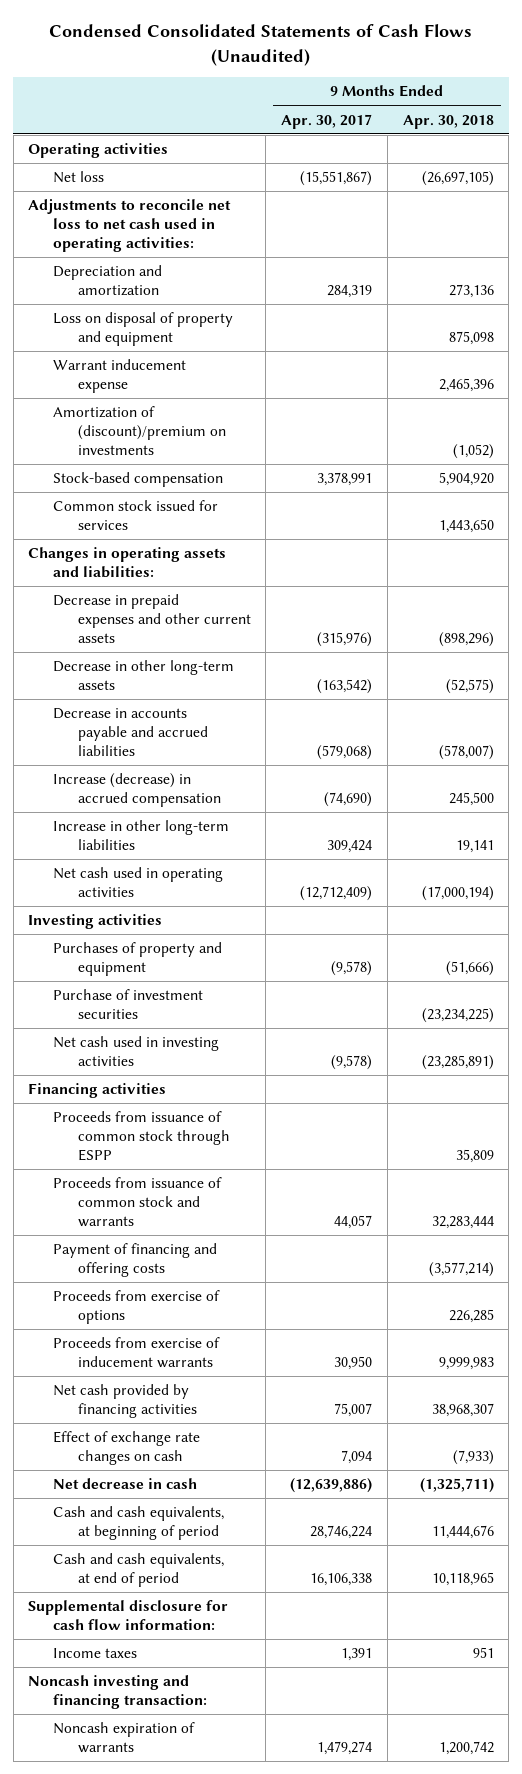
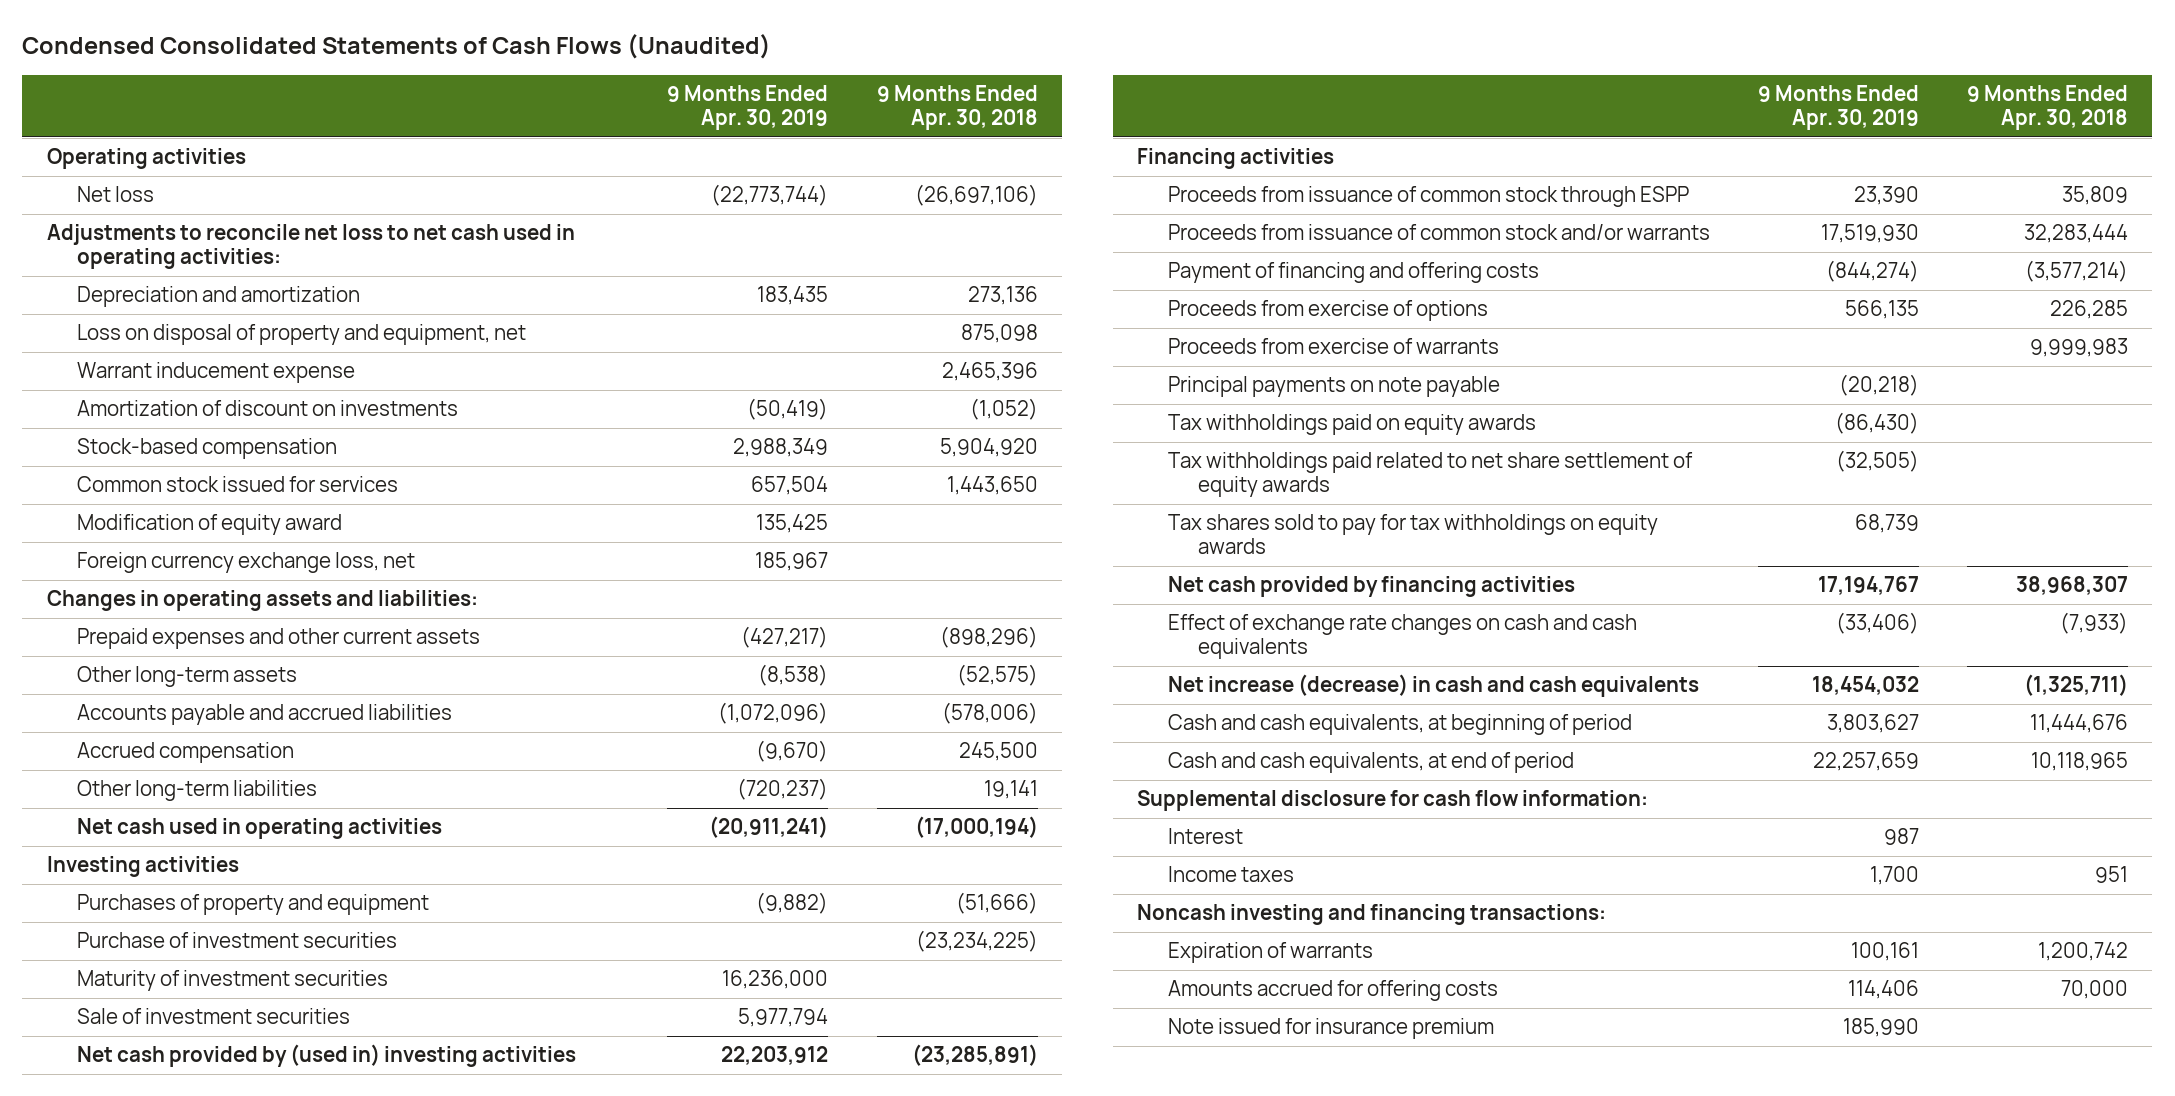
[281,113,373,129] Apr. 30, 2017 -> none
none -> [667,85,829,131] 9 Months Ended Apr. 30, 2019
[421,171,494,187] (26,697,105) -> [914,184,1038,207] (26,697,106)
[52,312,233,346] Loss on disposal of property and equipment -> [76,324,526,346] Loss on disposal of property and equipment, net
[52,406,226,455] Amortization of (discount)/premium on investments -> [76,400,458,417] Amortization of discount on investments
none -> [76,514,342,536] Modification of equity award
none -> [76,552,415,574] Foreign currency exchange loss, net
[52,594,251,643] Decrease in prepaid expenses and other current assets -> [76,628,480,650] Prepaid expenses and other current assets
[52,660,234,690] Decrease in other long-term assets -> [76,666,297,688] Other long-term assets
[52,708,208,756] Decrease in accounts payable and accrued liabilities -> [76,704,452,726] Accounts payable and accrued liabilities
[438,744,494,760] (578,007) -> [941,702,1038,725] (578,006)
[52,773,221,807] Increase (decrease) in accrued compensation -> [76,742,294,764] Accrued compensation
[52,820,229,850] Increase in other long-term liabilities -> [76,780,317,802] Other long-term liabilities
none -> [76,970,388,992] Maturity of investment securities
none -> [76,1008,350,1025] Sale of investment securities
[52,1036,219,1066] Net cash used in investing activities -> [76,1044,576,1068] Net cash provided by (used in) investing activities
[52,1177,222,1227] Proceeds from issuance of common stock and warrants -> [1167,224,1710,241] Proceeds from issuance of common stock and/or warrants
[52,1337,220,1368] Proceeds from exercise of inducement warrants -> [1167,338,1499,355] Proceeds from exercise of warrants
none -> [1167,376,1500,398] Principal payments on note payable
none -> [1167,414,1536,436] Tax withholdings paid on equity awards
none -> [1167,452,1693,498] Tax withholdings paid related to net share settlement of equity awards
none -> [1167,514,1658,555] Tax shares sold to pay for tax withholdings on equity awards
[52,1431,200,1465] Effect of exchange rate changes on cash -> [1167,614,1637,660] Effect of exchange rate changes on cash and cash equivalents
[52,1478,197,1490] Net decrease in cash -> [1167,674,1699,698] Net increase (decrease) in cash and cash equivalents
none -> [1167,828,1243,845] Interest
[28,1675,207,1709] Noncash investing and financing transaction: -> [1137,904,1607,926] Noncash investing and financing transactions:
[52,1722,195,1753] Noncash expiration of warrants -> [1167,942,1373,964] Expiration of warrants
none -> [1167,980,1498,1002] Amounts accrued for offering costs
none -> [1167,1018,1494,1040] Note issued for insurance premium

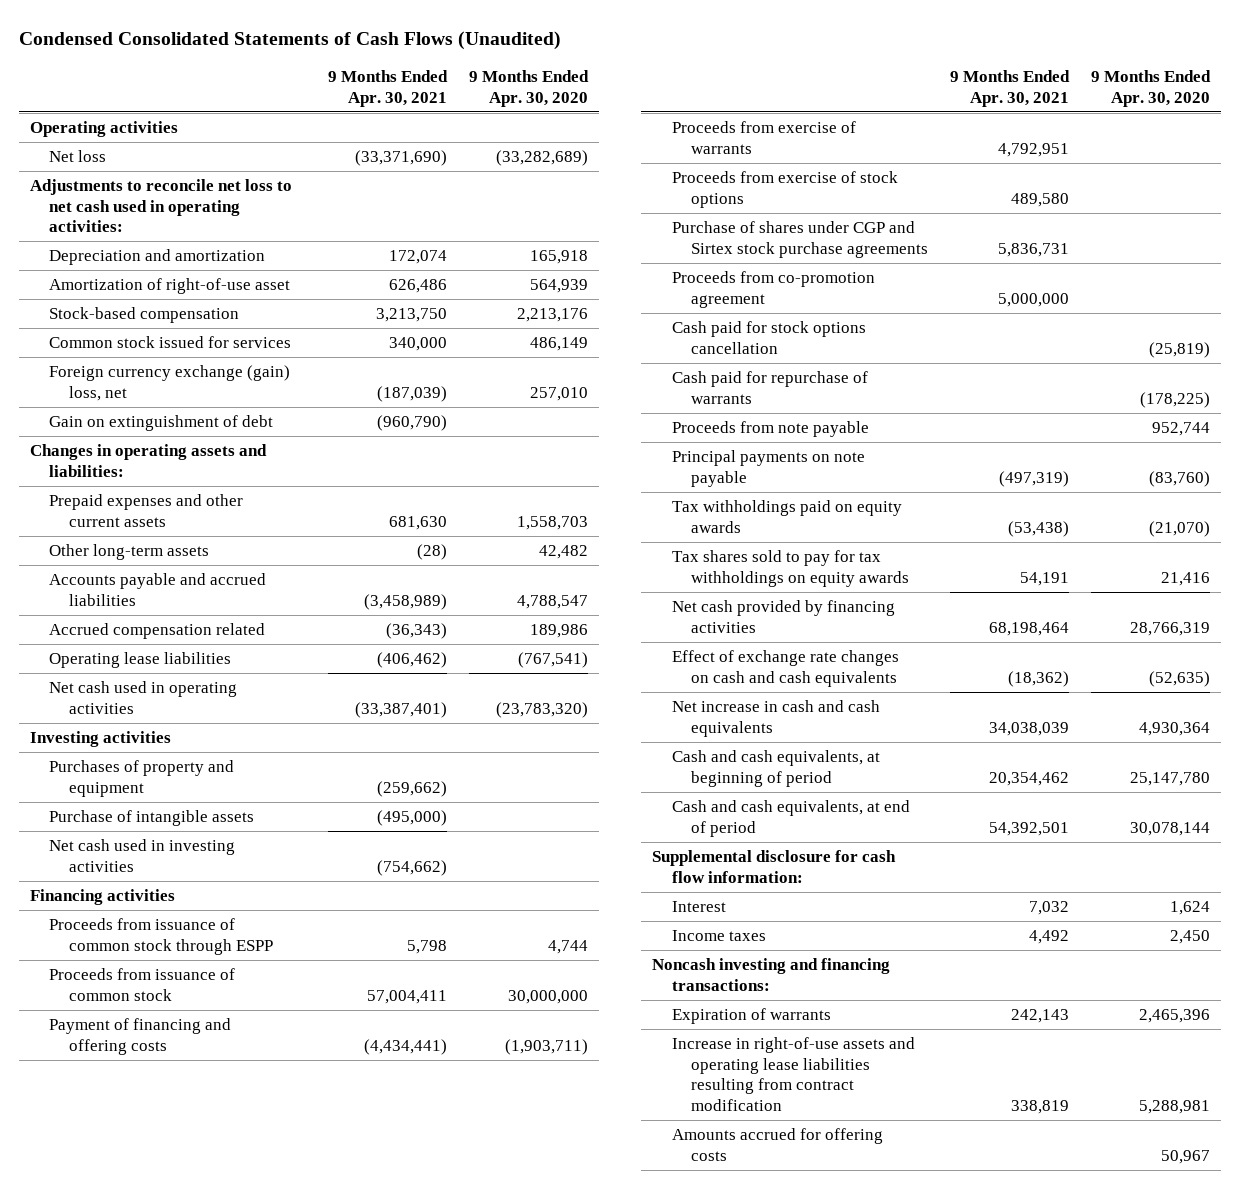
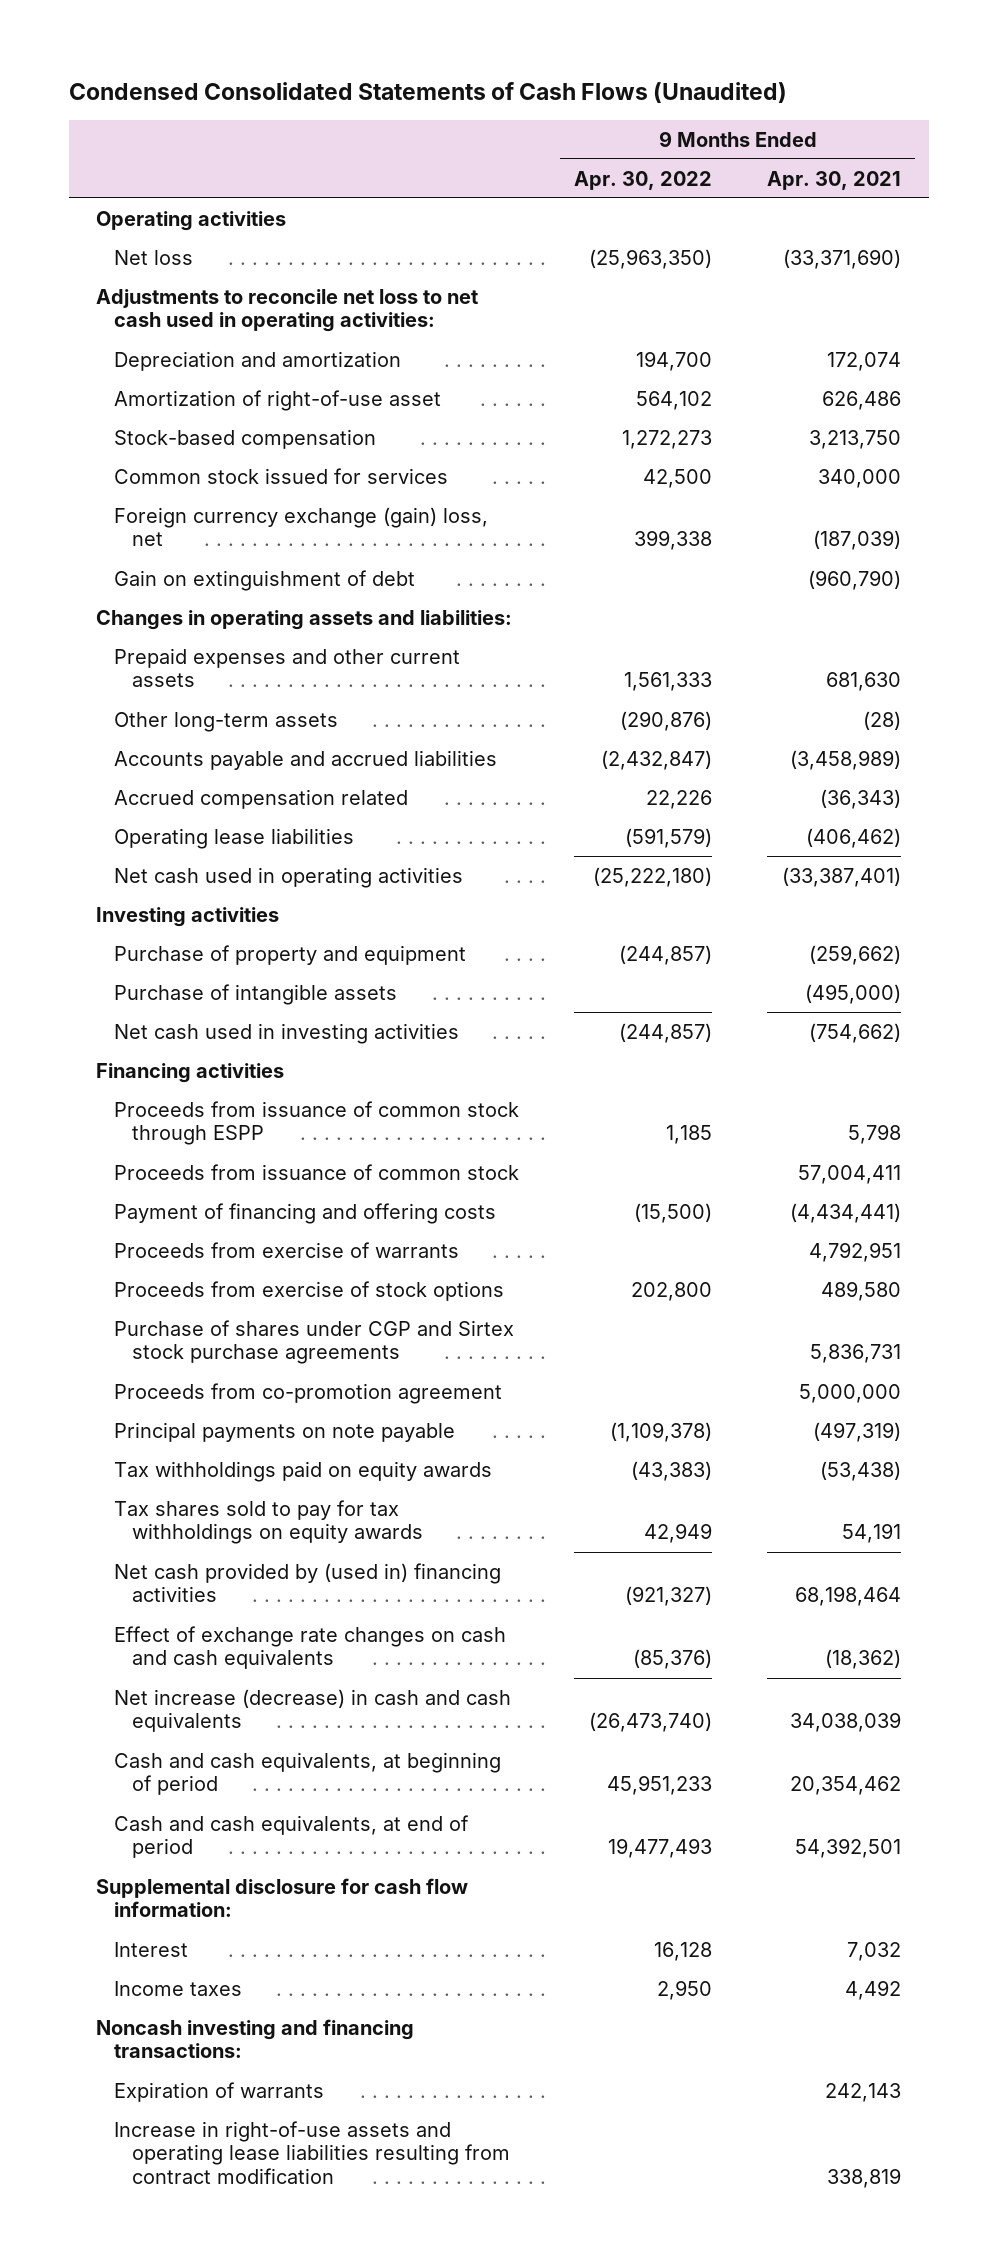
[468,70,589,107] 9 Months Ended Apr. 30, 2020 -> none
none -> [574,170,713,190] Apr. 30, 2022
[49,759,235,797] Purchases of property and equipment -> [113,944,466,965] Purchase of property and equipment
[671,320,866,354] Cash paid for stock options cancellation -> none
[671,370,868,404] Cash paid for repurchase of warrants -> none
[671,420,869,437] Proceeds from note payable -> none
[671,599,895,633] Net cash provided by financing activities -> [113,1562,501,1603] Net cash provided by (used in) financing activities
[671,699,880,737] Net increase in cash and cash equivalents -> [113,1688,511,1733] Net increase (decrease) in cash and cash equivalents
[671,1127,883,1161] Amounts accrued for offering costs -> none

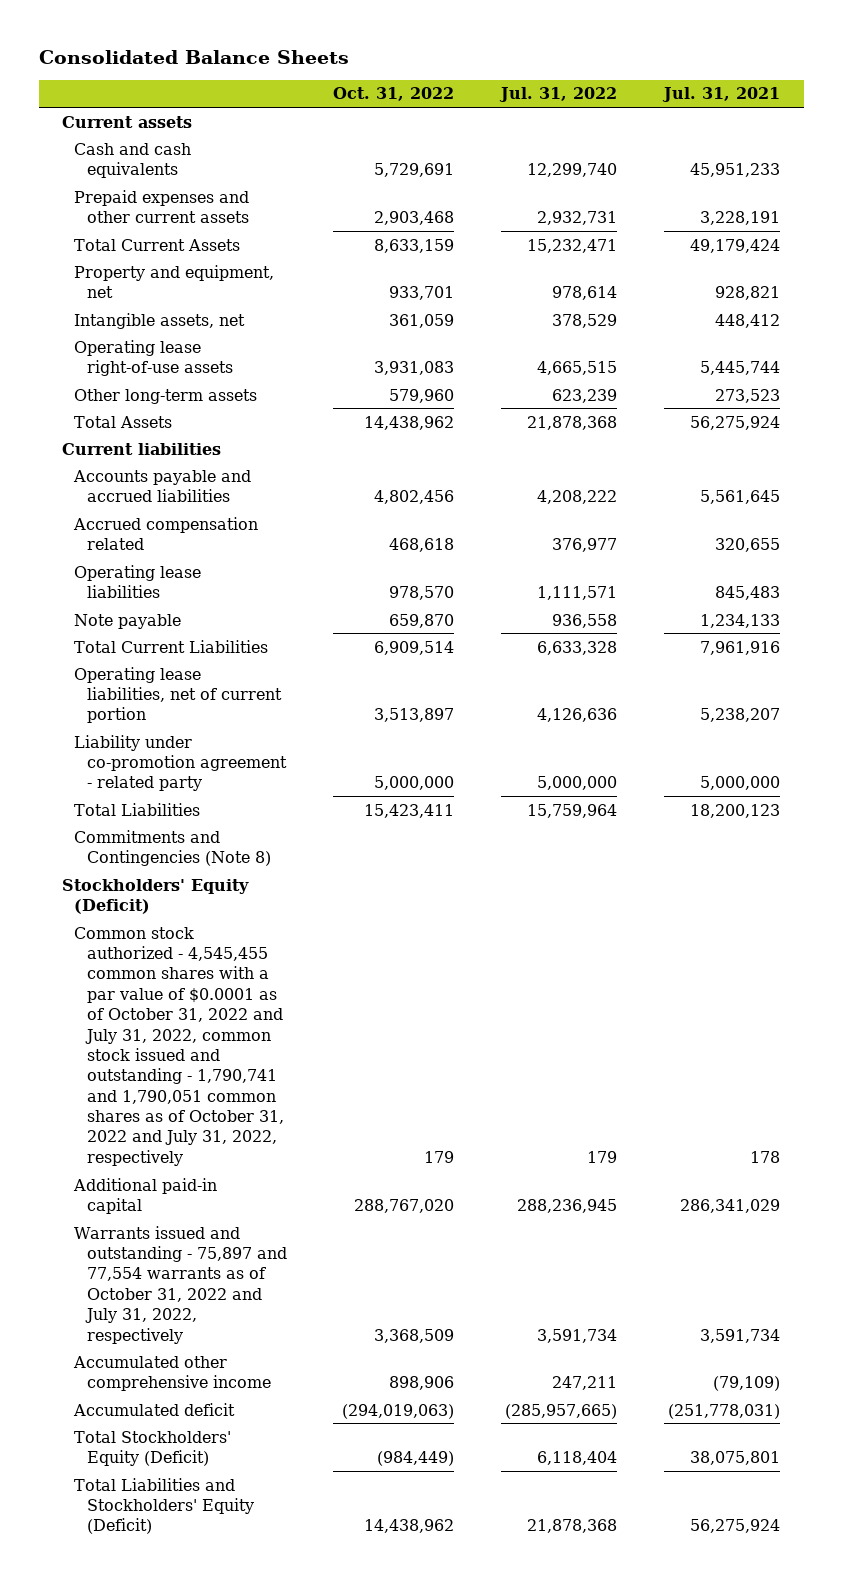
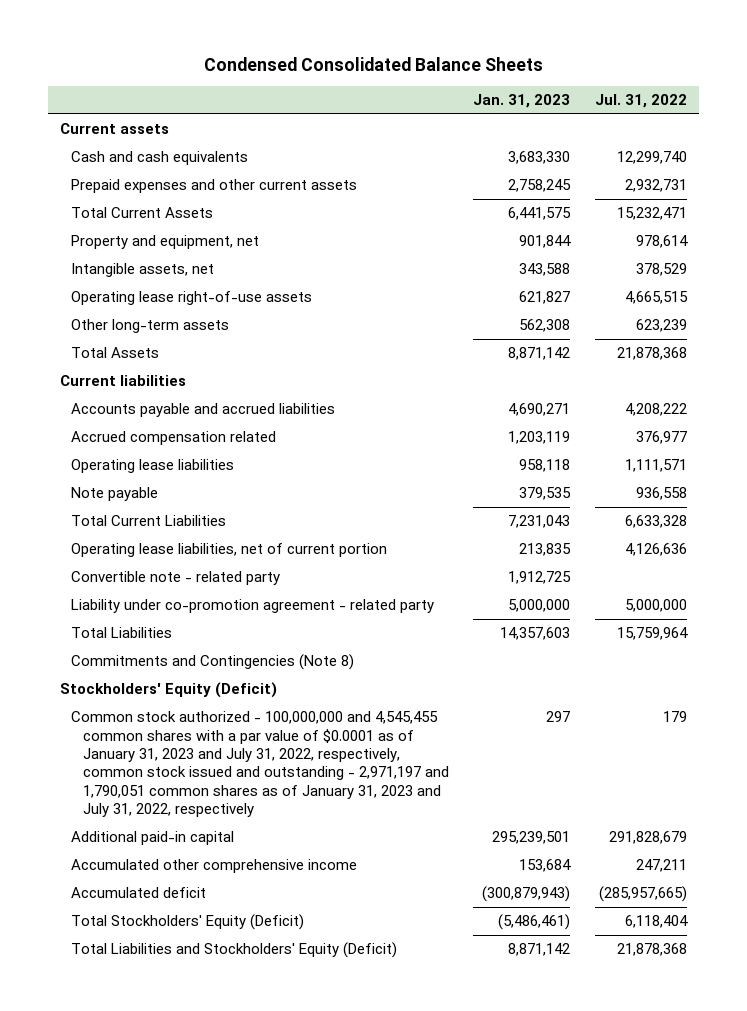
[38,49,349,64] Consolidated Balance Sheets -> [203,56,543,71] Condensed Consolidated Balance Sheets
[333,87,455,102] Oct. 31, 2022 -> none
[662,87,781,103] Jul. 31, 2021 -> none
none -> [473,94,571,109] Jan. 31, 2023
none -> [71,571,281,586] Convertible note - related party
[74,1225,287,1344] Warrants issued and outstanding - 75,897 and 77,554 warrants as of October 31, 2022 and July 31, 2022, respectively -> none
[74,926,284,1166] Common stock authorized - 4,545,455 common shares with a par value of $0.0001 as of October 31, 2022 and July 31, 2022, common stock issued and outstanding - 1,790,741 and 1,790,051 common shares as of October 31, 2022 and July 31, 2022, respectively -> [71,711,449,818] Common stock authorized - 100,000,000 and 4,545,455 common shares with a par value of $0.0001 as of January 31, 2023 and July 31, 2022, respectively, common stock issued and outstanding - 2,971,197 and 1,790,051 common shares as of January 31, 2023 and July 31, 2022, respectively
[517,1198,618,1213] 288,236,945 -> [609,831,688,845] 291,828,679

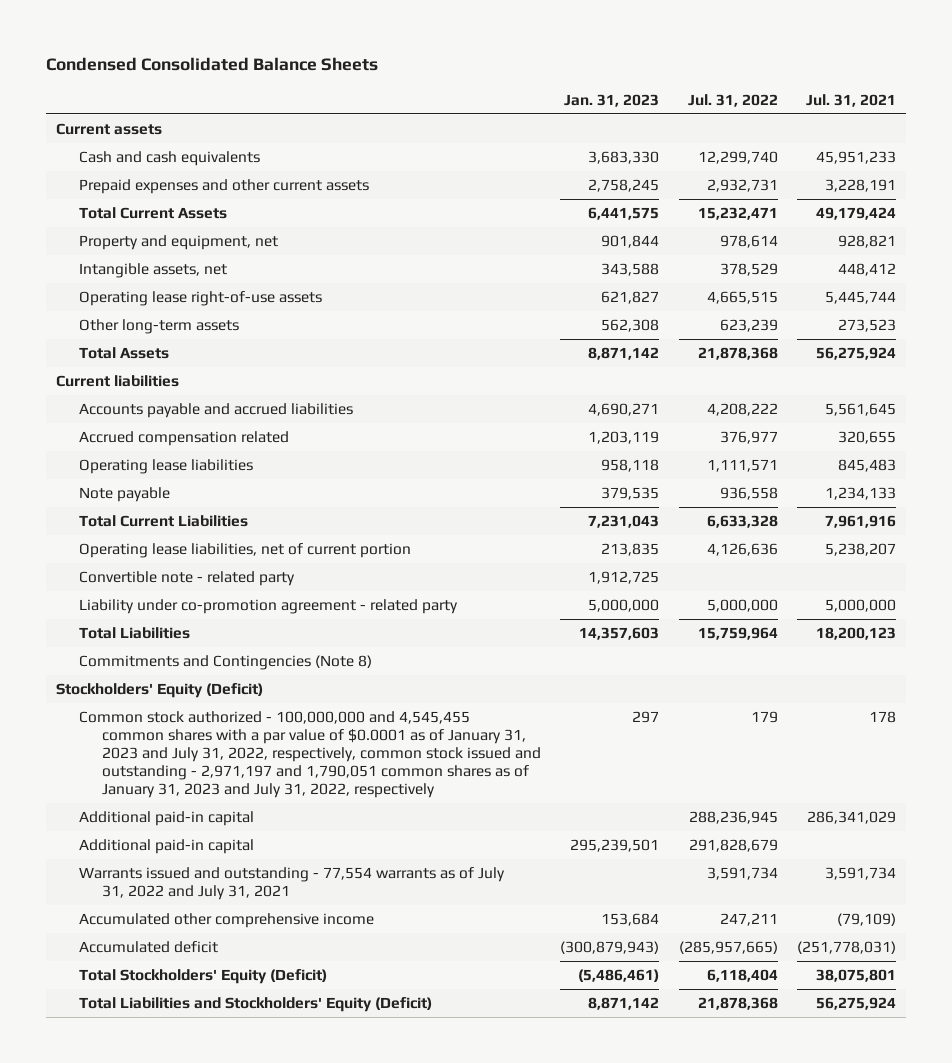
none -> [806,93,897,107] Jul. 31, 2021
none -> [78,811,254,827] Additional paid-in capital
none -> [78,867,505,901] Warrants issued and outstanding - 77,554 warrants as of July 31, 2022 and July 31, 2021

